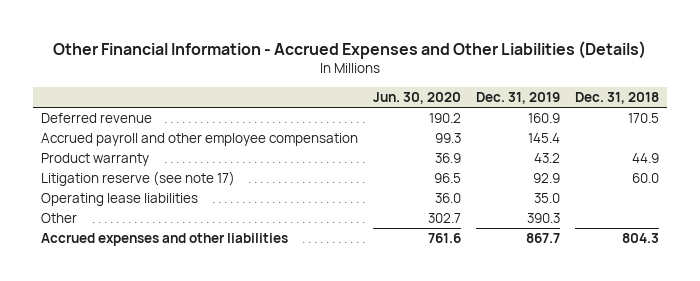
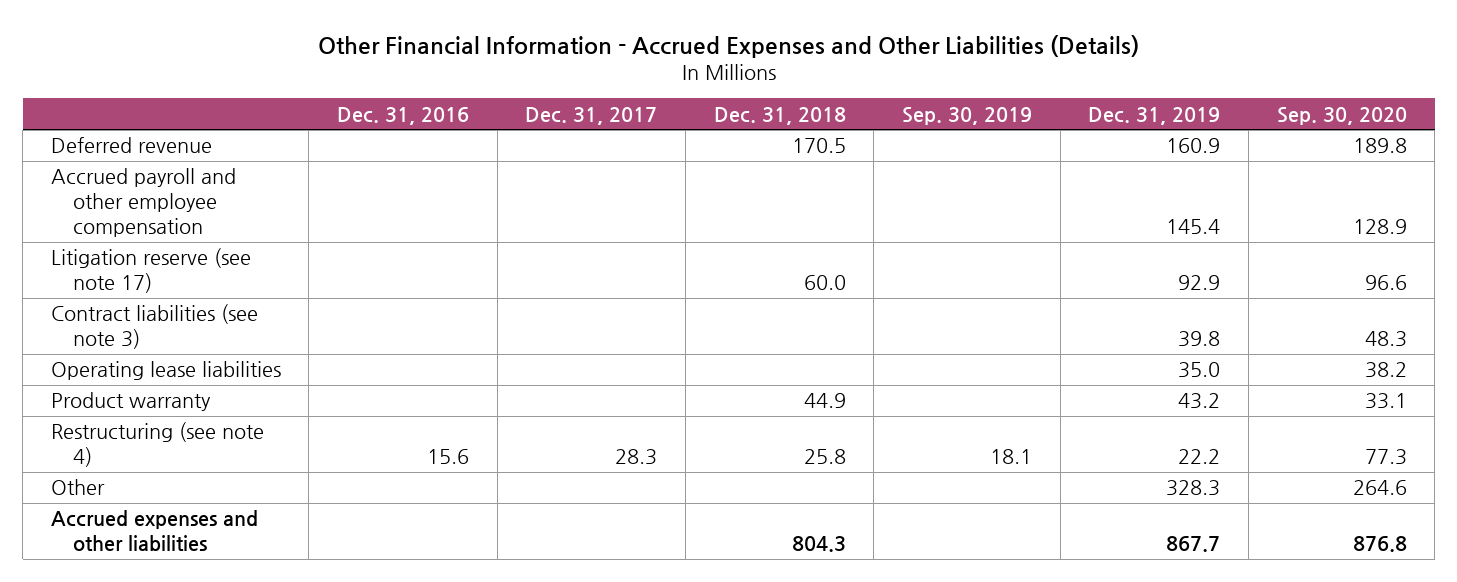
[372,92,461,105] Jun. 30, 2020 -> none
none -> [337,106,470,125] Dec. 31, 2016
none -> [525,106,658,125] Dec. 31, 2017
none -> [902,106,1033,125] Sep. 30, 2019
none -> [1276,106,1407,125] Sep. 30, 2020
none -> [50,304,258,350] Contract liabilities (see note 3)
[40,153,149,167] Product warranty -> [50,392,211,412] Product warranty
none -> [50,422,264,468] Restructuring (see note 4)
[526,213,560,224] 390.3 -> [1166,480,1221,497] 328.3

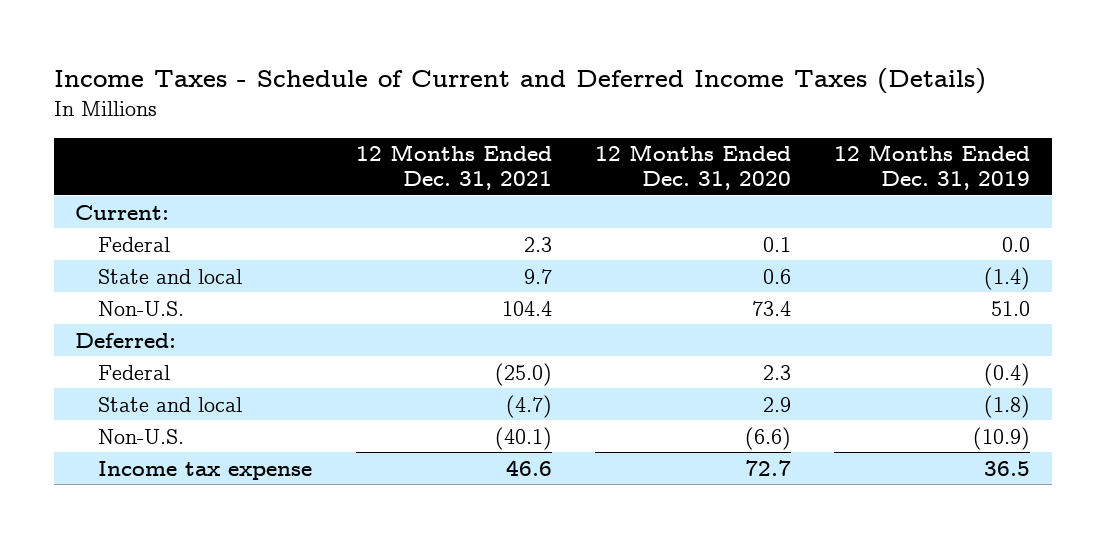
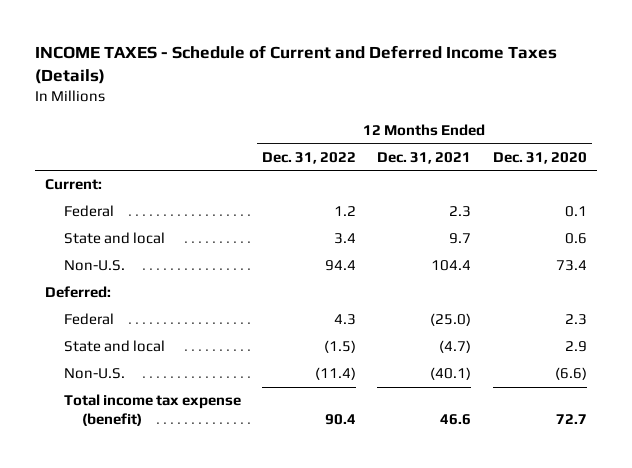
[53,68,986,95] Income Taxes - Schedule of Current and Deferred Income Taxes (Details) -> [34,44,557,85] INCOME TAXES - Schedule of Current and Deferred Income Taxes (Details)
[834,144,1031,191] 12 Months Ended Dec. 31, 2019 -> none
none -> [262,151,357,164] Dec. 31, 2022
[98,460,313,480] Income tax expense -> [63,394,241,427] Total income tax expense (benefit)

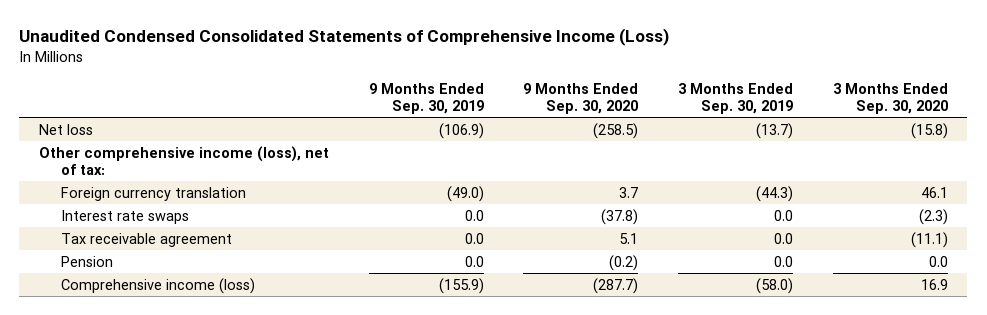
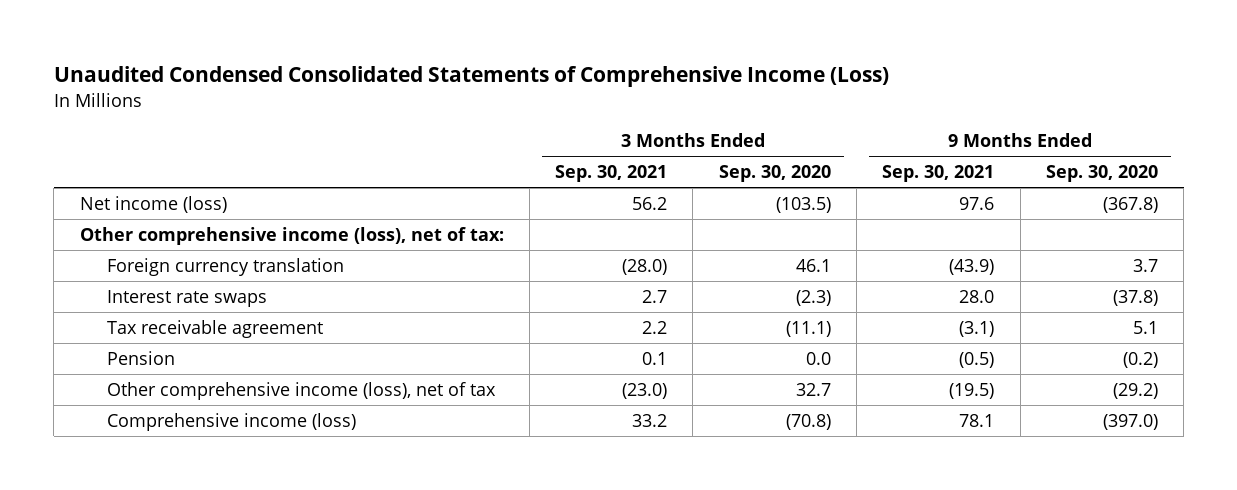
[368,82,484,114] 9 Months Ended Sep. 30, 2019 -> none
[677,82,793,114] 3 Months Ended Sep. 30, 2019 -> none
none -> [555,165,668,183] Sep. 30, 2021
none -> [882,165,995,183] Sep. 30, 2021
[39,123,94,135] Net loss -> [79,196,227,214] Net income (loss)
[593,122,639,139] (258.5) -> [1102,197,1158,214] (367.8)
[910,122,948,139] (15.8) -> [775,197,831,214] (103.5)
none -> [106,382,496,401] Other comprehensive income (loss), net of tax
[593,277,639,294] (287.7) -> [1102,414,1158,431] (397.0)
[920,278,948,290] 16.9 -> [785,414,831,431] (70.8)

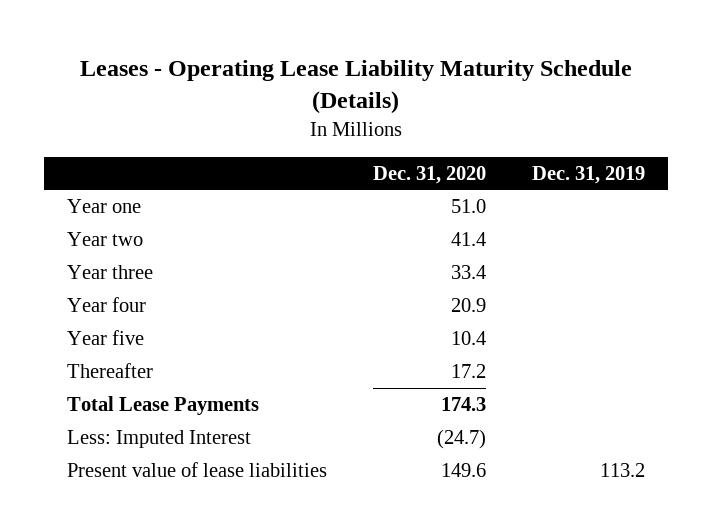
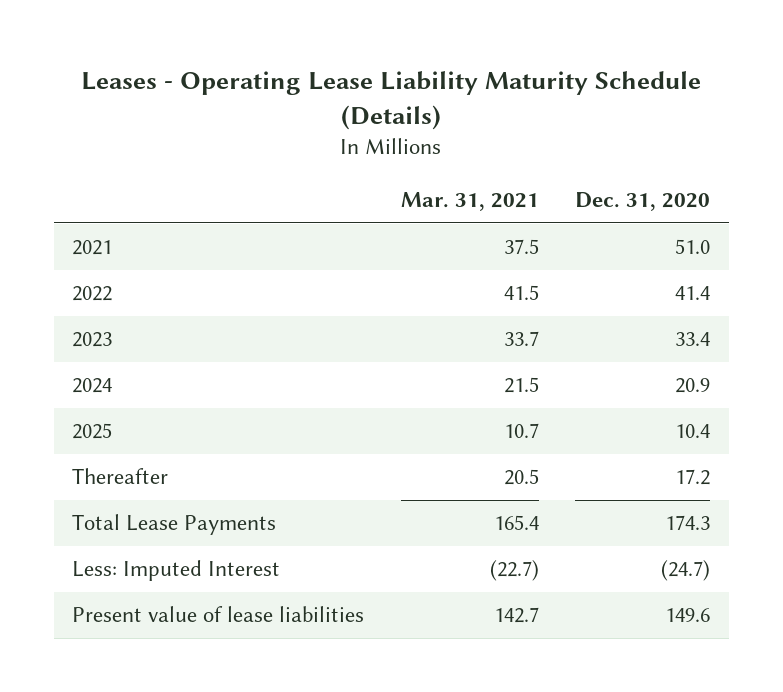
[532,165,646,184] Dec. 31, 2019 -> none
none -> [400,192,539,212] Mar. 31, 2021
[67,198,142,213] Year one -> none
[67,296,147,312] Year four -> none
[67,329,145,345] Year five -> none
none -> [72,240,113,256] 2021
[67,231,144,246] Year two -> [72,286,113,302] 2022
[67,264,154,279] Year three -> [72,332,113,348] 2023
none -> [72,378,113,394] 2024
none -> [72,423,113,440] 2025

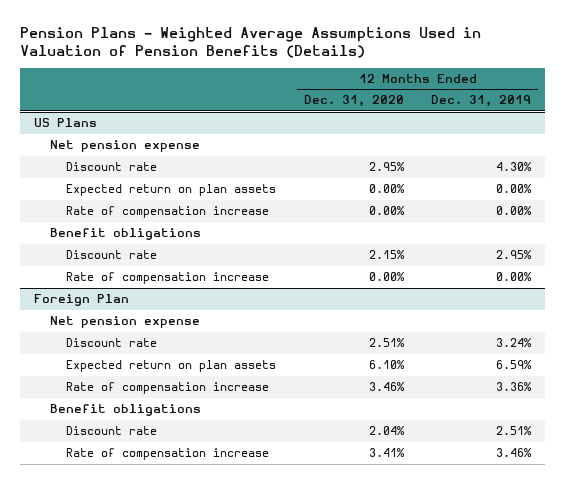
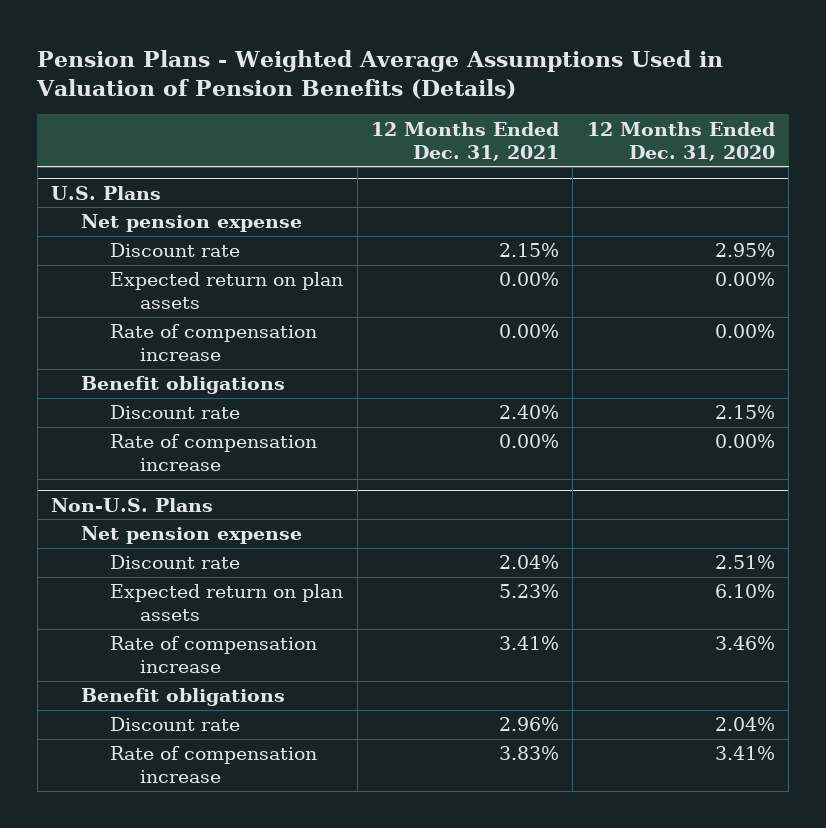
[431,95,532,108] Dec. 31, 2019 -> none
none -> [370,121,559,161] 12 Months Ended Dec. 31, 2021
[33,118,97,128] US Plans -> [51,185,162,200] U.S. Plans
[33,294,129,307] Foreign Plan -> [51,497,214,512] Non-U.S. Plans

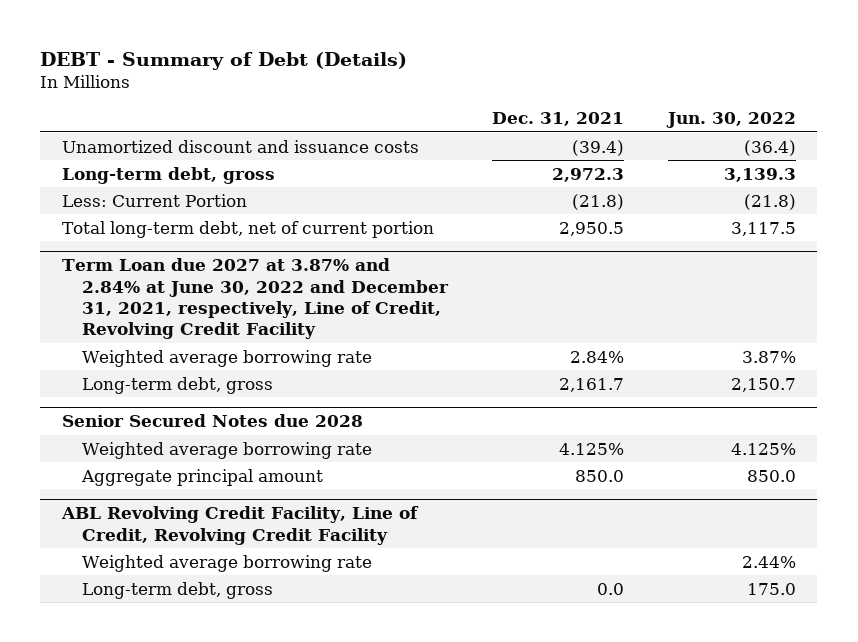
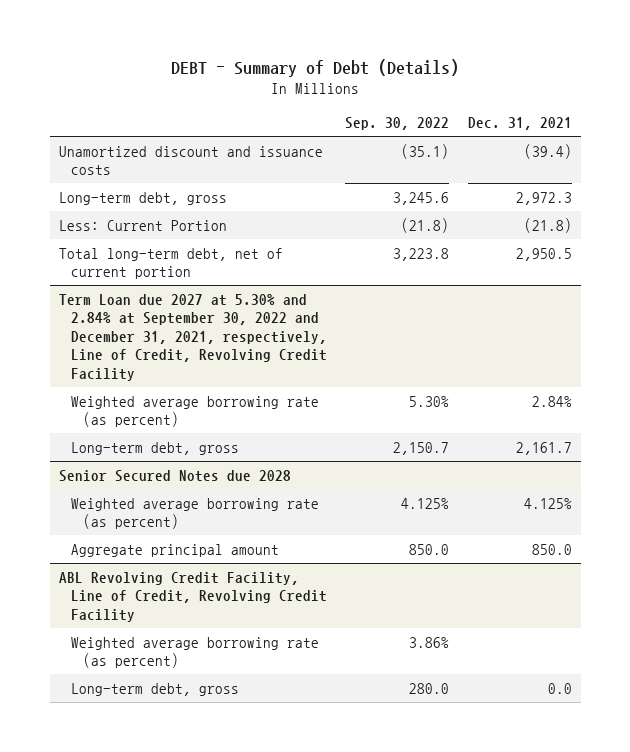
[665,112,796,129] Jun. 30, 2022 -> none
none -> [345,117,450,131] Sep. 30, 2022
[61,258,450,340] Term Loan due 2027 at 3.87% and 2.84% at June 30, 2022 and December 31, 2021, respectively, Line of Credit, Revolving Credit Facility -> [58,293,327,381] Term Loan due 2027 at 5.30% and 2.84% at September 30, 2022 and December 31, 2021, respectively, Line of Credit, Revolving Credit Facility
[82,349,373,367] Weighted average borrowing rate -> [70,395,319,428] Weighted average borrowing rate (as percent)
[82,441,373,459] Weighted average borrowing rate -> [70,497,319,530] Weighted average borrowing rate (as percent)
[82,554,373,572] Weighted average borrowing rate -> [70,636,319,669] Weighted average borrowing rate (as percent)

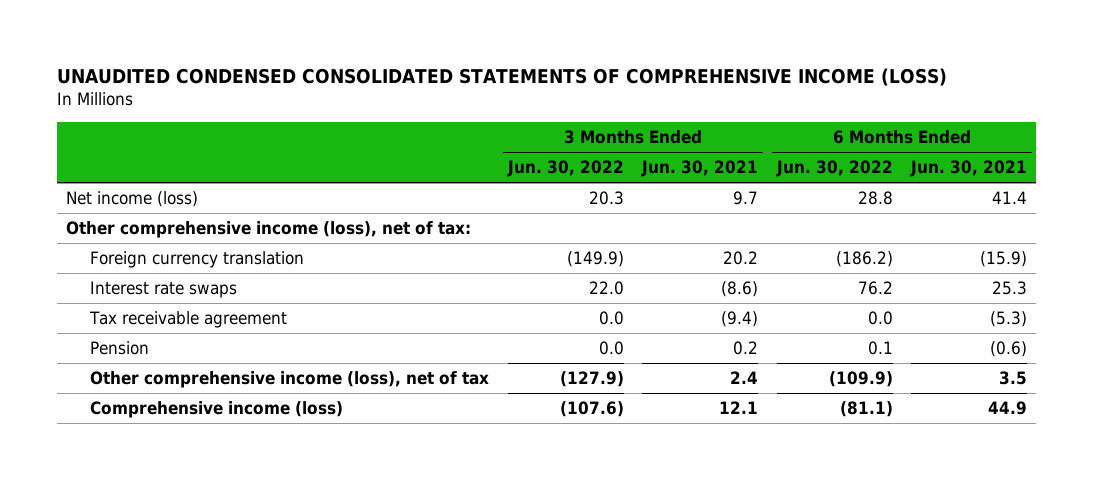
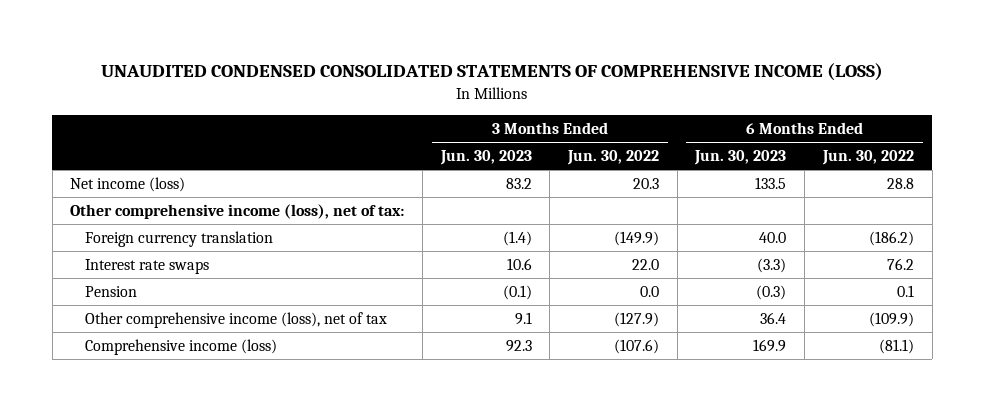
[641,160,759,178] Jun. 30, 2021 -> none
[910,160,1028,178] Jun. 30, 2021 -> none
none -> [439,150,532,166] Jun. 30, 2023
none -> [694,150,787,166] Jun. 30, 2023
[89,311,288,329] Tax receivable agreement -> none

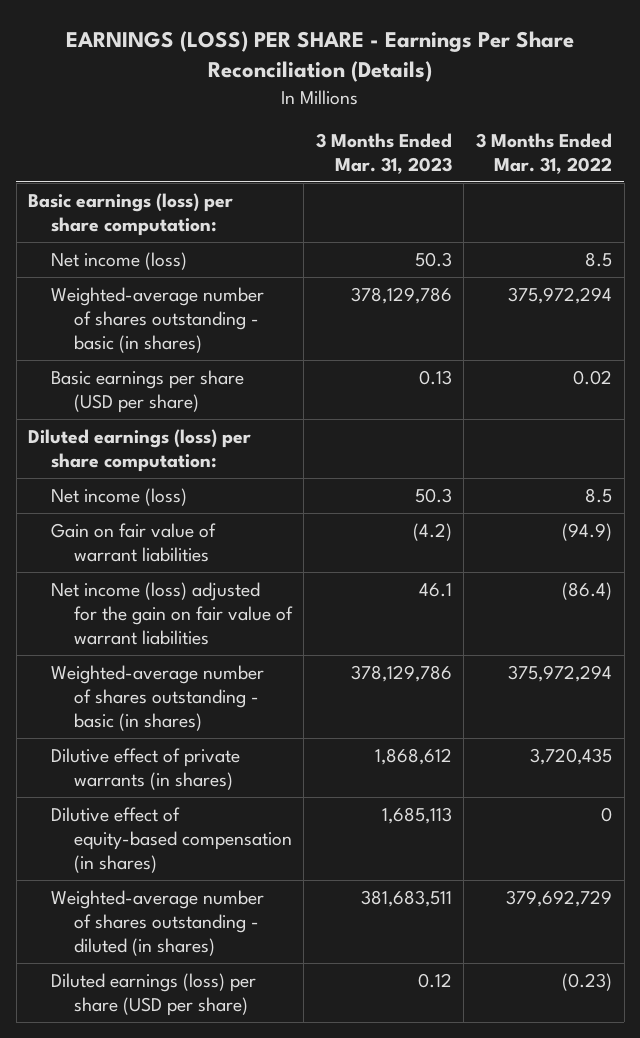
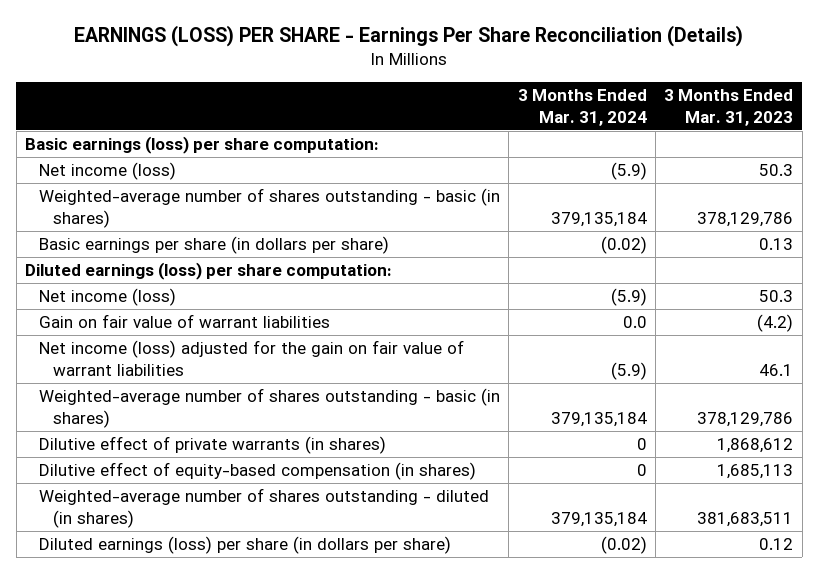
[475,133,612,175] 3 Months Ended Mar. 31, 2022 -> none
none -> [517,89,647,126] 3 Months Ended Mar. 31, 2024
[51,369,245,413] Basic earnings per share (USD per share) -> [38,236,389,255] Basic earnings per share (in dollars per share)
[51,972,257,1016] Diluted earnings (loss) per share (USD per share) -> [38,536,451,555] Diluted earnings (loss) per share (in dollars per share)

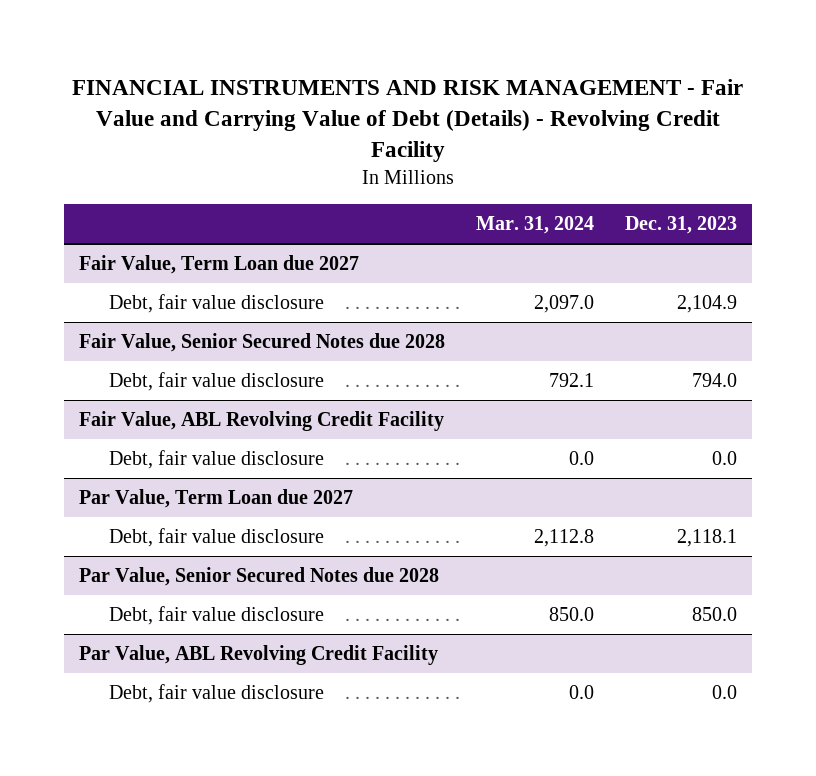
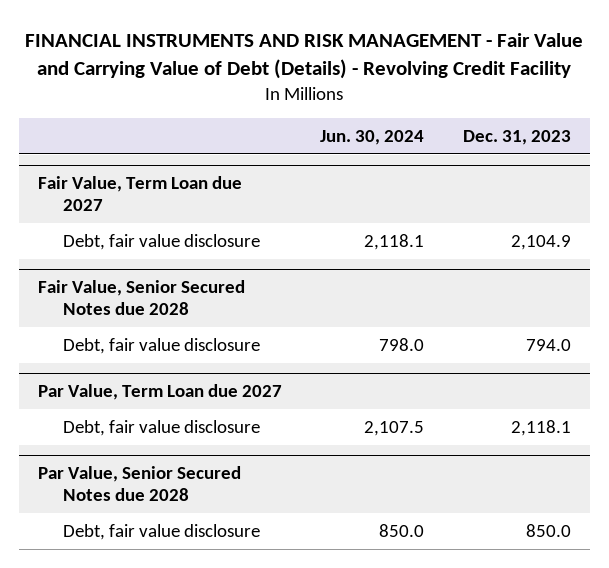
[475,216,594,235] Mar. 31, 2024 -> none
none -> [320,130,425,146] Jun. 30, 2024
[79,411,445,432] Fair Value, ABL Revolving Credit Facility -> none
[108,450,324,470] Debt, fair value disclosure -> none
[79,645,439,666] Par Value, ABL Revolving Credit Facility -> none
[108,684,324,704] Debt, fair value disclosure -> none

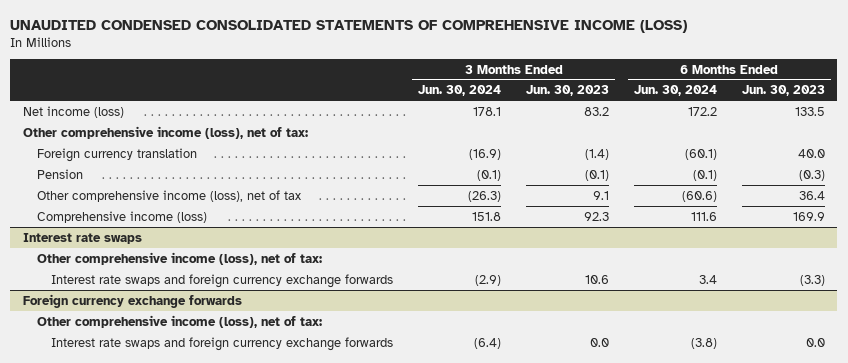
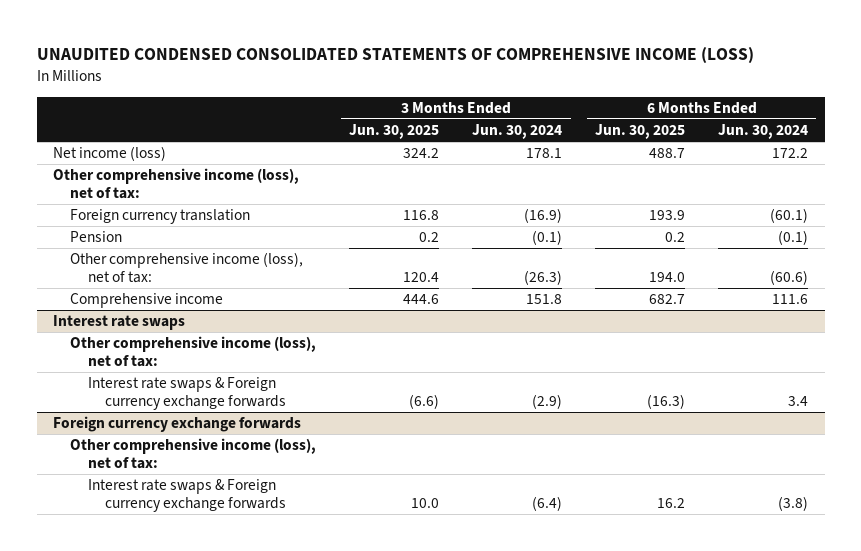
[525,85,609,97] Jun. 30, 2023 -> none
[741,85,825,97] Jun. 30, 2023 -> none
none -> [349,124,440,140] Jun. 30, 2025
none -> [595,124,686,140] Jun. 30, 2025
[37,189,302,202] Other comprehensive income (loss), net of tax -> [70,252,304,284] Other comprehensive income (loss), net of tax:
[37,210,208,223] Comprehensive income (loss) -> [70,293,224,309] Comprehensive income
[51,273,394,288] Interest rate swaps and foreign currency exchange forwards -> [87,377,287,411] Interest rate swaps & Foreign currency exchange forwards
[51,336,394,351] Interest rate swaps and foreign currency exchange forwards -> [87,479,287,513] Interest rate swaps & Foreign currency exchange forwards

